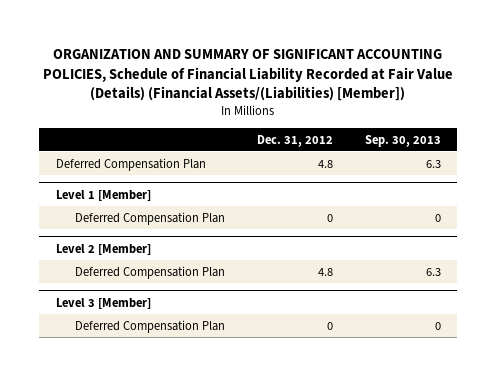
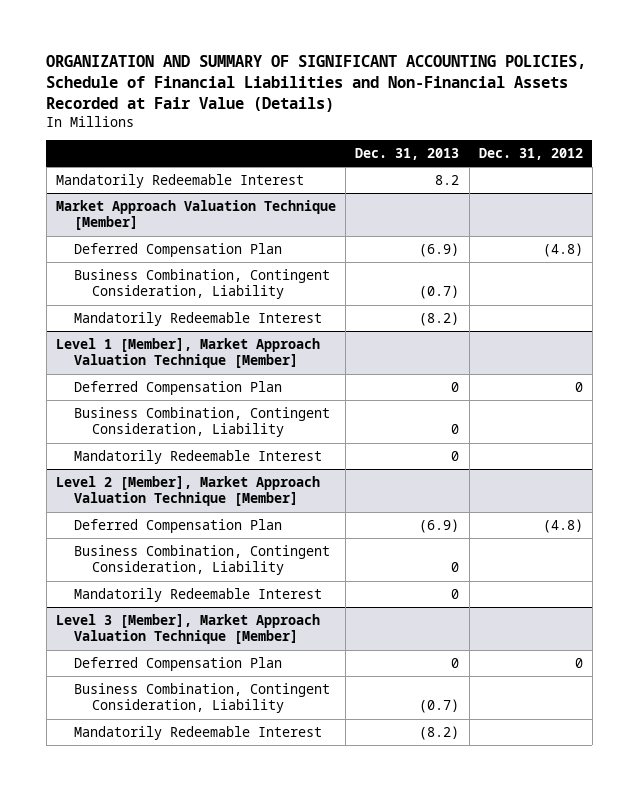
[43,49,454,102] ORGANIZATION AND SUMMARY OF SIGNIFICANT ACCOUNTING POLICIES, Schedule of Financial Liability Recorded at Fair Value (Details) (Financial Assets/(Liabilities) [Member]) -> [46,54,587,112] ORGANIZATION AND SUMMARY OF SIGNIFICANT ACCOUNTING POLICIES, Schedule of Financial Liabilities and Non-Financial Assets Recorded at Fair Value (Details)
[364,134,441,147] Sep. 30, 2013 -> none
none -> [355,148,460,161] Dec. 31, 2013
[55,157,206,171] Deferred Compensation Plan -> none
none -> [55,174,304,189] Mandatorily Redeemable Interest
none -> [55,200,336,231] Market Approach Valuation Technique [Member]
none -> [73,243,282,258] Deferred Compensation Plan
none -> [73,269,330,300] Business Combination, Contingent Consideration, Liability
none -> [73,312,322,327] Mandatorily Redeemable Interest
[55,189,151,201] Level 1 [Member] -> [55,338,320,369] Level 1 [Member], Market Approach Valuation Technique [Member]
none -> [73,407,330,438] Business Combination, Contingent Consideration, Liability
none -> [73,450,322,465] Mandatorily Redeemable Interest
[55,243,151,255] Level 2 [Member] -> [55,476,320,507] Level 2 [Member], Market Approach Valuation Technique [Member]
[317,267,333,276] 4.8 -> [542,519,583,534] (4.8)
none -> [73,545,330,576] Business Combination, Contingent Consideration, Liability
none -> [73,588,322,603] Mandatorily Redeemable Interest
[55,297,151,309] Level 3 [Member] -> [55,614,320,645] Level 3 [Member], Market Approach Valuation Technique [Member]
none -> [73,683,330,714] Business Combination, Contingent Consideration, Liability
none -> [73,726,322,741] Mandatorily Redeemable Interest

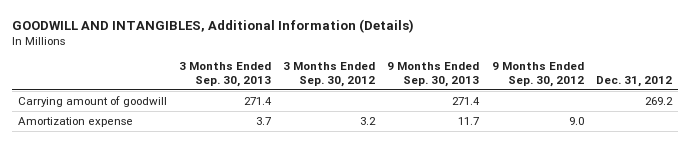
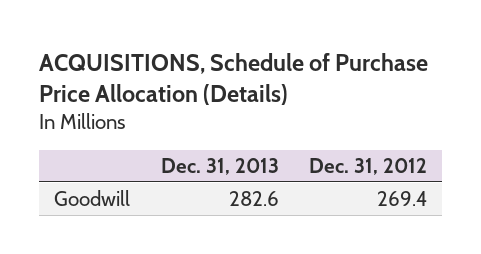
[11,18,414,33] GOODWILL AND INTANGIBLES, Additional Information (Details) -> [38,52,428,106] ACQUISITIONS, Schedule of Purchase Price Allocation (Details)
[179,61,272,87] 3 Months Ended Sep. 30, 2013 -> none
[283,61,376,87] 3 Months Ended Sep. 30, 2012 -> none
[387,61,480,87] 9 Months Ended Sep. 30, 2013 -> none
[491,61,584,87] 9 Months Ended Sep. 30, 2012 -> none
none -> [160,157,279,175] Dec. 31, 2013
[18,116,134,127] Amortization expense -> none
[18,95,168,107] Carrying amount of goodwill -> [54,190,131,207] Goodwill
[644,96,673,105] 269.2 -> [377,191,428,207] 269.4

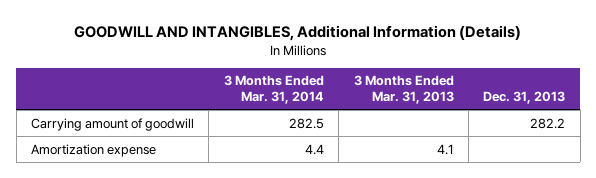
[38,52,428,106] ACQUISITIONS, Schedule of Purchase Price Allocation (Details) -> [74,24,522,41] GOODWILL AND INTANGIBLES, Additional Information (Details)
[309,157,428,175] Dec. 31, 2012 -> none
none -> [223,75,324,105] 3 Months Ended Mar. 31, 2014
none -> [353,75,454,105] 3 Months Ended Mar. 31, 2013
[54,190,131,207] Goodwill -> [31,117,195,131] Carrying amount of goodwill
[228,191,279,207] 282.6 -> [530,117,566,129] 282.2
none -> [31,143,157,157] Amortization expense

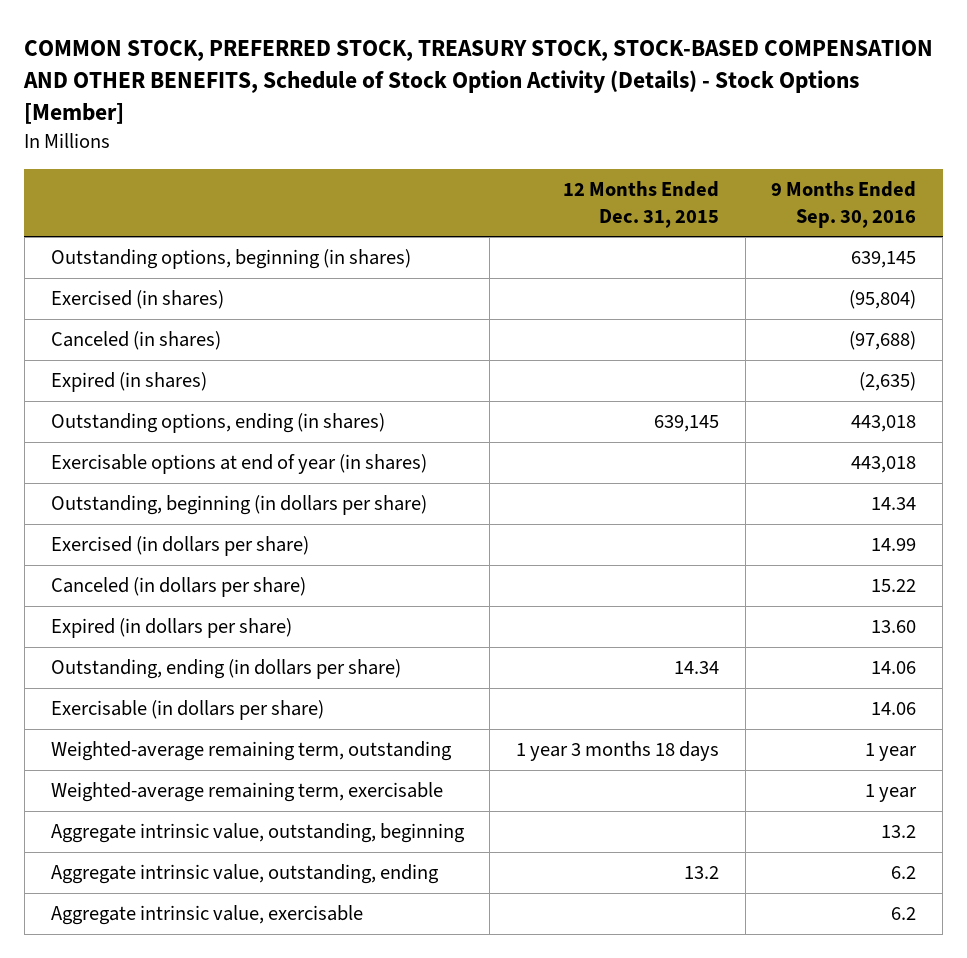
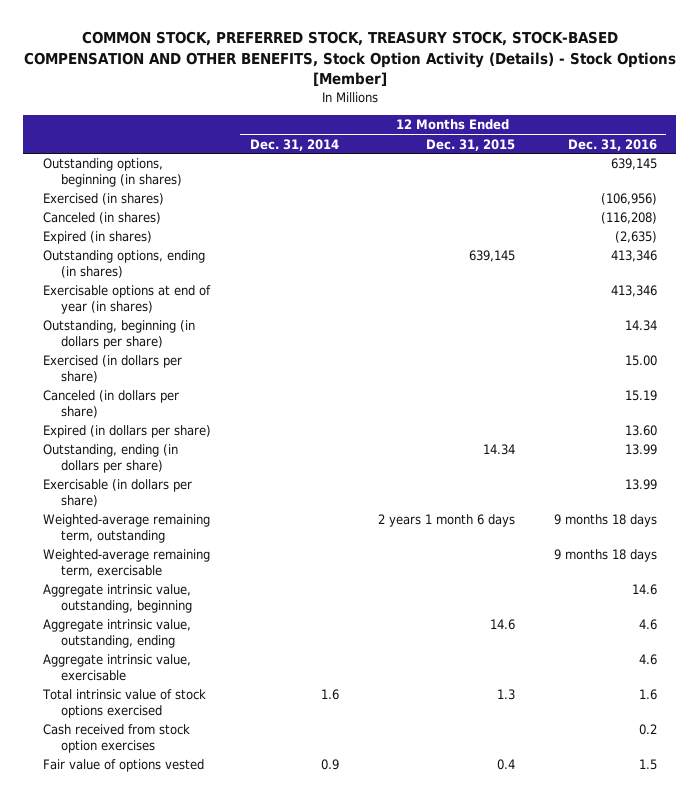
[23,40,934,125] COMMON STOCK, PREFERRED STOCK, TREASURY STOCK, STOCK-BASED COMPENSATION AND OTHER BENEFITS, Schedule of Stock Option Activity (Details) - Stock Options [Member] -> [23,31,676,87] COMMON STOCK, PREFERRED STOCK, TREASURY STOCK, STOCK-BASED COMPENSATION AND OTHER BENEFITS, Stock Option Activity (Details) - Stock Options [Member]
[771,181,917,228] 9 Months Ended Sep. 30, 2016 -> none
none -> [249,138,339,151] Dec. 31, 2014
none -> [567,138,657,151] Dec. 31, 2016
[515,741,719,762] 1 year 3 months 18 days -> [377,514,515,528] 2 years 1 month 6 days
[683,866,719,880] 13.2 -> [489,619,515,631] 14.6
none -> [41,689,206,719] Total intrinsic value of stock options exercised
none -> [42,724,190,754] Cash received from stock option exercises
none -> [42,759,204,773] Fair value of options vested

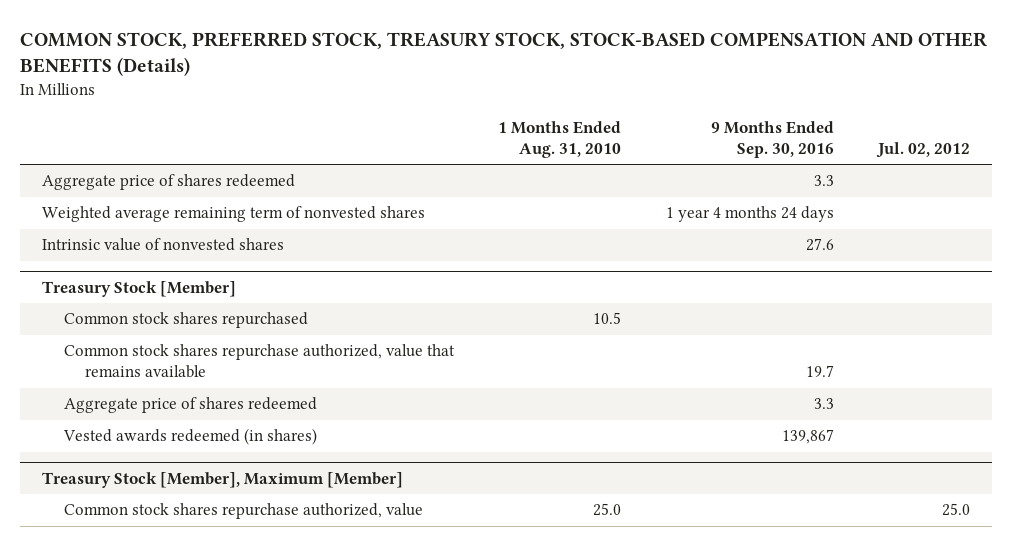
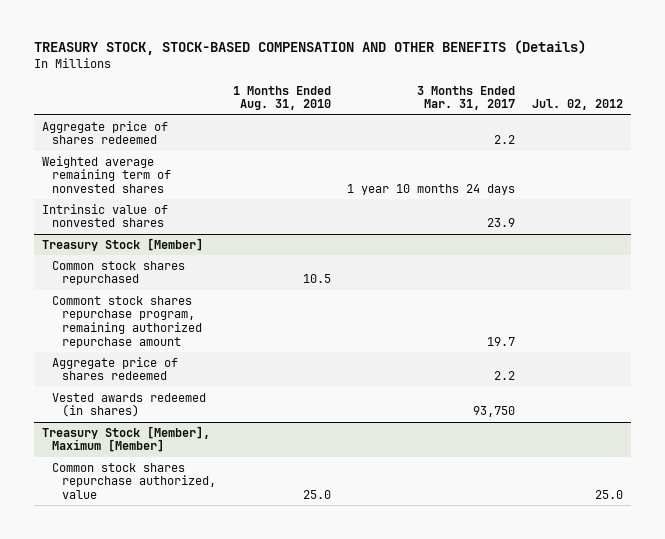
[19,31,987,76] COMMON STOCK, PREFERRED STOCK, TREASURY STOCK, STOCK-BASED COMPENSATION AND OTHER BENEFITS (Details) -> [33,40,586,56] TREASURY STOCK, STOCK-BASED COMPENSATION AND OTHER BENEFITS (Details)
[710,120,834,158] 9 Months Ended Sep. 30, 2016 -> none
none -> [417,85,516,111] 3 Months Ended Mar. 31, 2017
[63,344,455,379] Common stock shares repurchase authorized, value that remains available -> [52,295,203,348] Commont stock shares repurchase program, remaining authorized repurchase amount

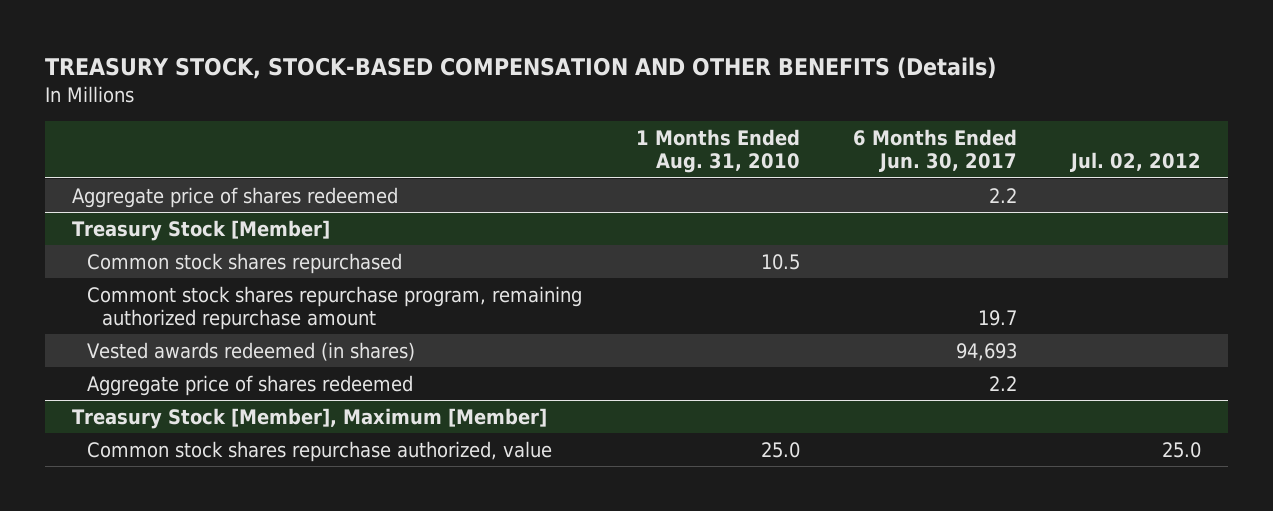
[417,85,516,111] 3 Months Ended Mar. 31, 2017 -> none
none -> [853,129,1018,173] 6 Months Ended Jun. 30, 2017
[42,155,172,194] Weighted average remaining term of nonvested shares -> none
[42,203,169,228] Intrinsic value of nonvested shares -> none
[52,356,179,381] Aggregate price of shares redeemed -> [87,374,414,396] Aggregate price of shares redeemed

